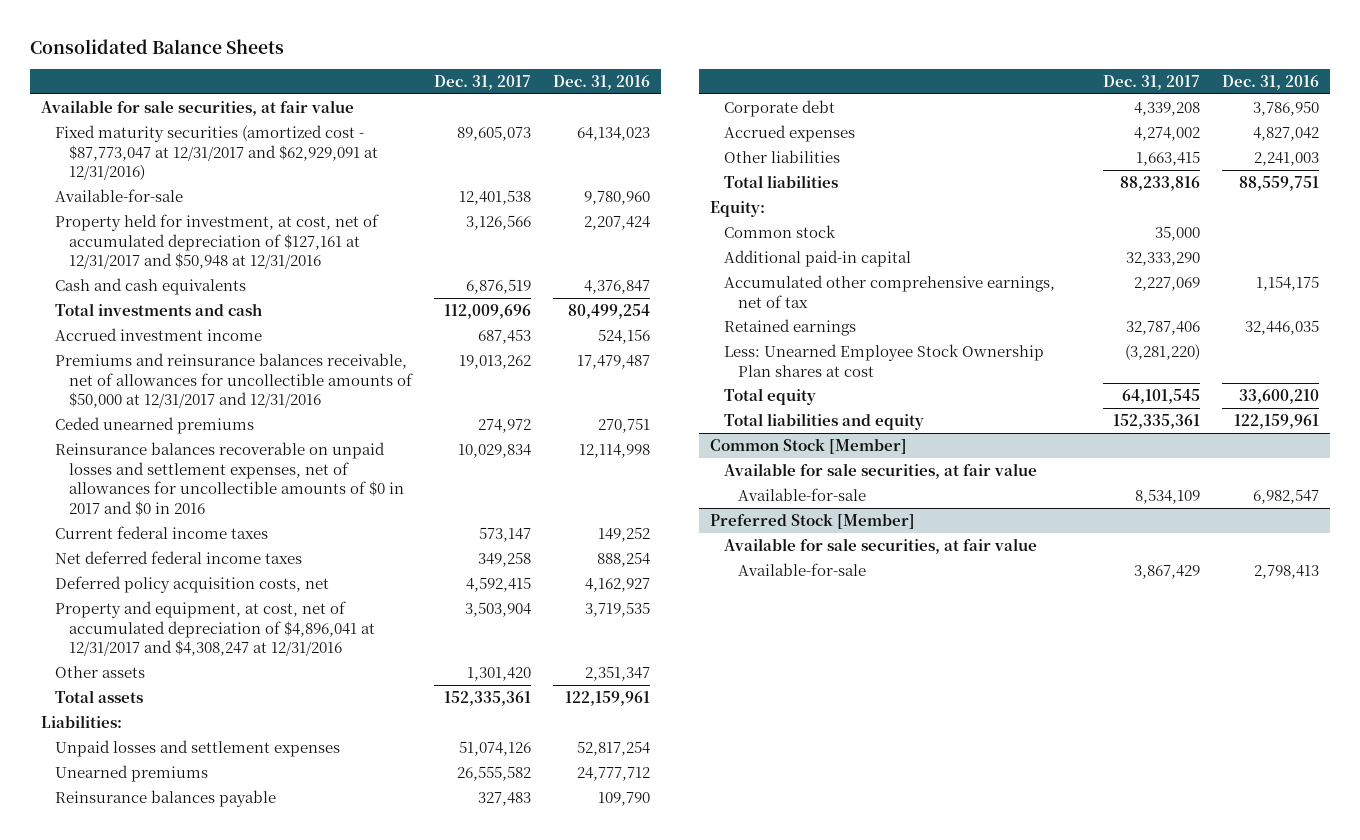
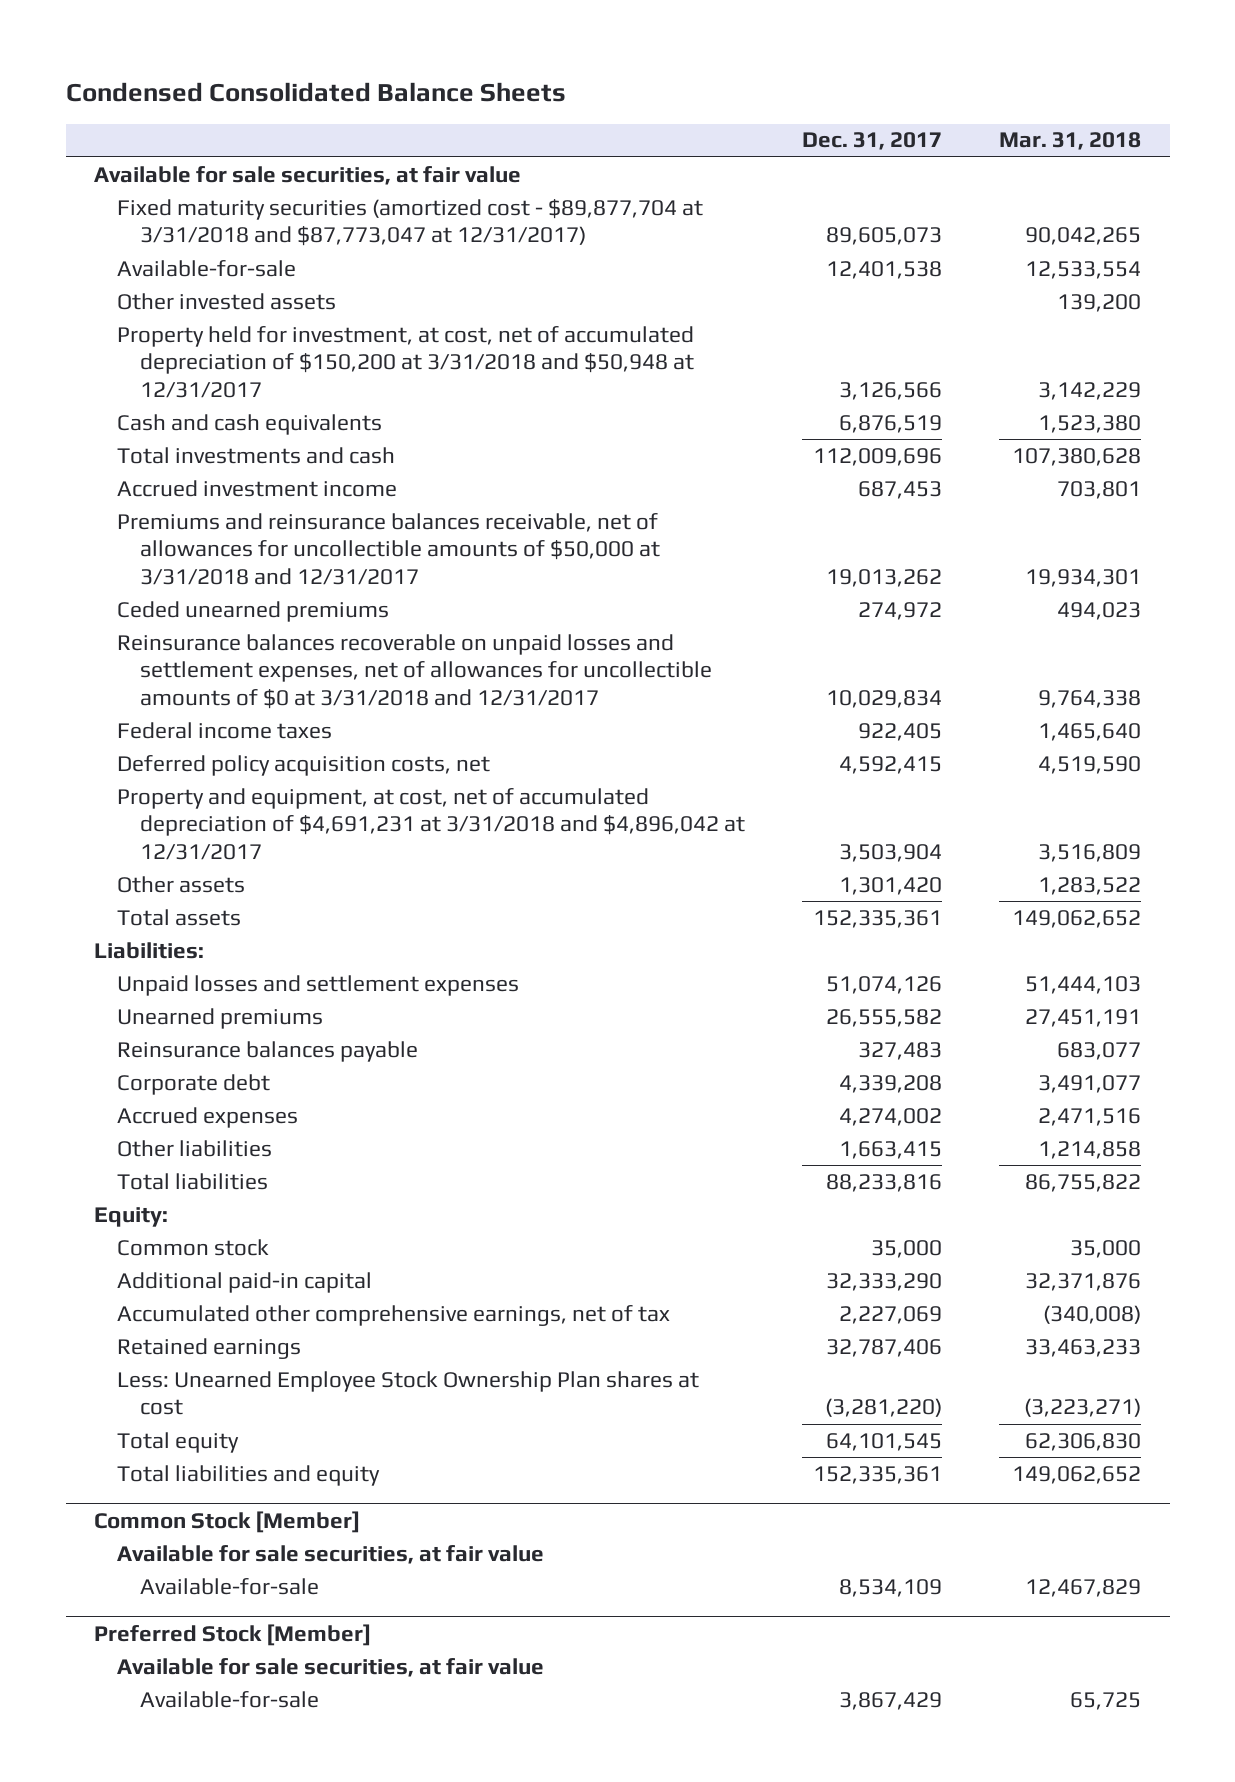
[30,38,285,54] Consolidated Balance Sheets -> [65,81,566,102] Condensed Consolidated Balance Sheets
[553,74,651,90] Dec. 31, 2016 -> none
none -> [999,132,1142,151] Mar. 31, 2018
[55,124,379,181] Fixed maturity securities (amortized cost - $87,773,047 at 12/31/2017 and $62,929,091 at 12/31/2016) -> [117,198,704,247] Fixed maturity securities (amortized cost - $89,877,704 at 3/31/2018 and $87,773,047 at 12/31/2017)
none -> [117,292,337,310] Other invested assets
[55,213,380,270] Property held for investment, at cost, net of accumulated depreciation of $127,161 at 12/31/2017 and $50,948 at 12/31/2016 -> [117,325,695,399] Property held for investment, at cost, net of accumulated depreciation of $150,200 at 3/31/2018 and $50,948 at 12/31/2017
[55,352,414,409] Premiums and reinsurance balances receivable, net of allowances for uncollectible amounts of $50,000 at 12/31/2017 and 12/31/2016 -> [117,512,661,586] Premiums and reinsurance balances receivable, net of allowances for uncollectible amounts of $50,000 at 3/31/2018 and 12/31/2017
[55,550,303,564] Net deferred federal income taxes -> none
[55,441,405,516] Reinsurance balances recoverable on unpaid losses and settlement expenses, net of allowances for uncollectible amounts of $0 in 2017 and $0 in 2016 -> [117,633,713,710] Reinsurance balances recoverable on unpaid losses and settlement expenses, net of allowances for uncollectible amounts of $0 at 3/31/2018 and 12/31/2017
[55,525,269,539] Current federal income taxes -> [117,721,333,739] Federal income taxes
[479,526,532,542] 573,147 -> [858,722,943,741] 922,405
[55,600,376,657] Property and equipment, at cost, net of accumulated depreciation of $4,896,041 at 12/31/2017 and $4,308,247 at 12/31/2016 -> [117,787,746,861] Property and equipment, at cost, net of accumulated depreciation of $4,691,231 at 3/31/2018 and $4,896,042 at 12/31/2017

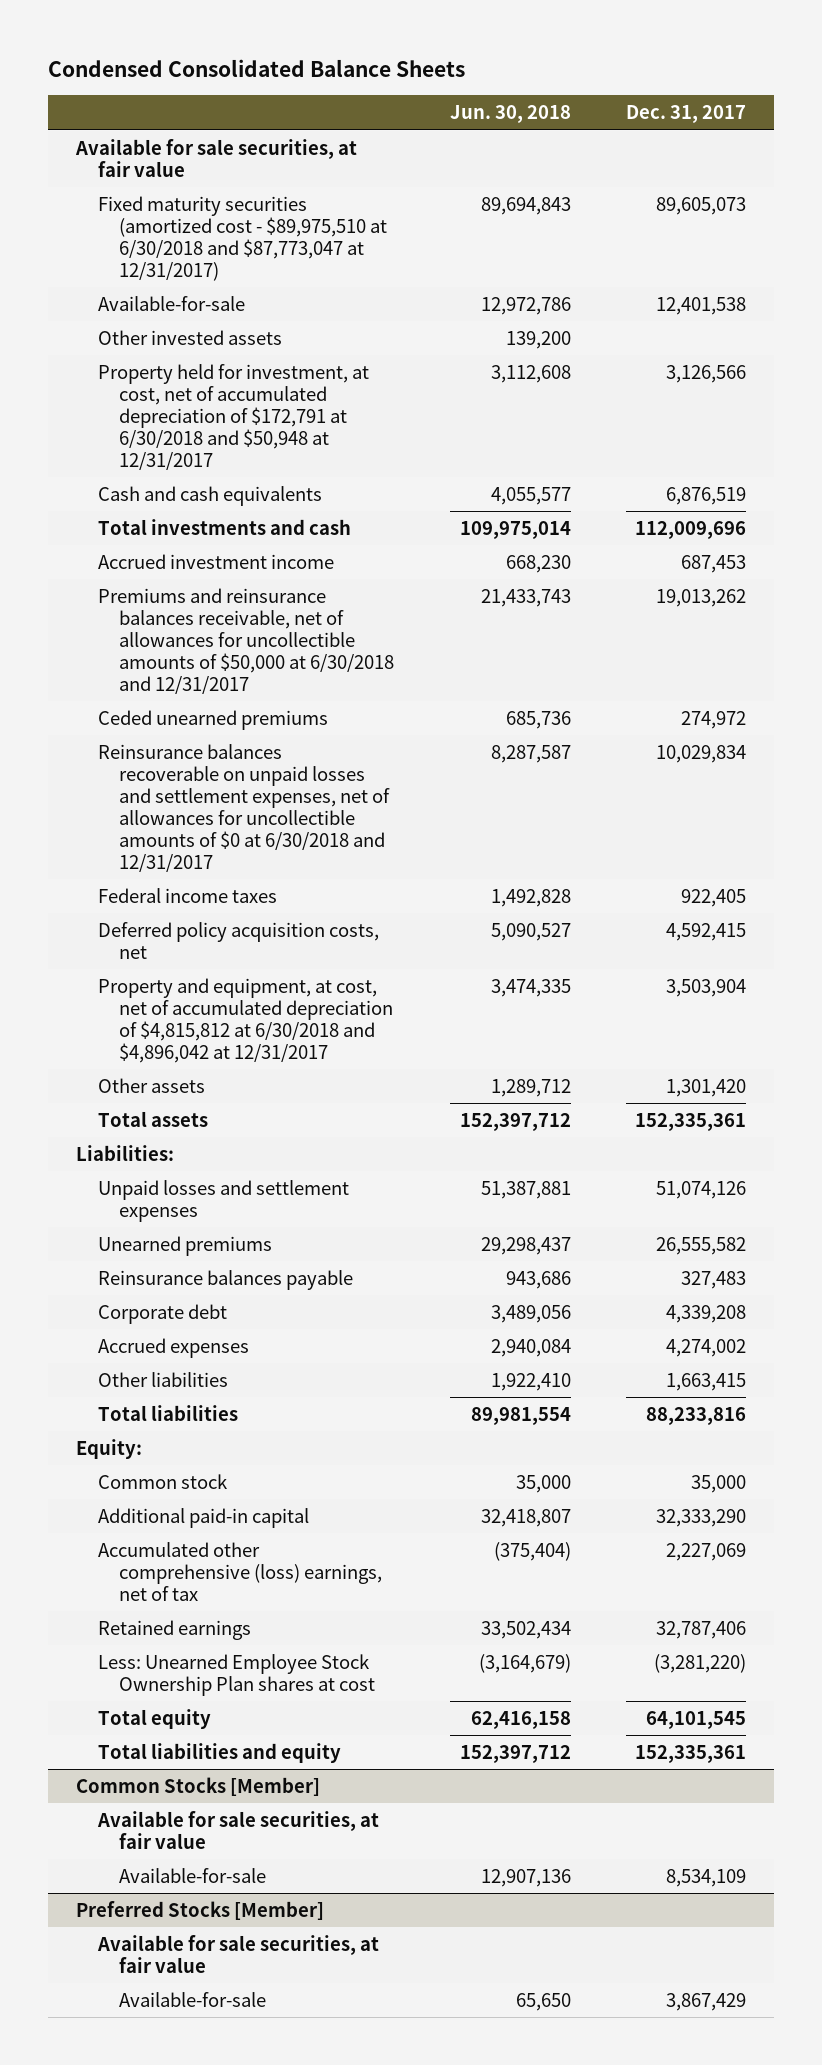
[999,132,1142,151] Mar. 31, 2018 -> none
none -> [449,105,571,124] Jun. 30, 2018
[117,198,704,247] Fixed maturity securities (amortized cost - $89,877,704 at 3/31/2018 and $87,773,047 at 12/31/2017) -> [97,195,388,281] Fixed maturity securities (amortized cost - $89,975,510 at 6/30/2018 and $87,773,047 at 12/31/2017)
[117,325,695,399] Property held for investment, at cost, net of accumulated depreciation of $150,200 at 3/31/2018 and $50,948 at 12/31/2017 -> [97,363,369,470] Property held for investment, at cost, net of accumulated depreciation of $172,791 at 6/30/2018 and $50,948 at 12/31/2017
[117,512,661,586] Premiums and reinsurance balances receivable, net of allowances for uncollectible amounts of $50,000 at 3/31/2018 and 12/31/2017 -> [97,587,395,694] Premiums and reinsurance balances receivable, net of allowances for uncollectible amounts of $50,000 at 6/30/2018 and 12/31/2017
[117,633,713,710] Reinsurance balances recoverable on unpaid losses and settlement expenses, net of allowances for uncollectible amounts of $0 at 3/31/2018 and 12/31/2017 -> [97,743,391,872] Reinsurance balances recoverable on unpaid losses and settlement expenses, net of allowances for uncollectible amounts of $0 at 6/30/2018 and 12/31/2017
[117,787,746,861] Property and equipment, at cost, net of accumulated depreciation of $4,691,231 at 3/31/2018 and $4,896,042 at 12/31/2017 -> [97,977,394,1063] Property and equipment, at cost, net of accumulated depreciation of $4,815,812 at 6/30/2018 and $4,896,042 at 12/31/2017
[117,1304,671,1326] Accumulated other comprehensive earnings, net of tax -> [97,1541,383,1601] Accumulated other comprehensive (loss) earnings, net of tax
[94,1510,361,1533] Common Stock [Member] -> [75,1776,320,1796] Common Stocks [Member]
[94,1623,372,1646] Preferred Stock [Member] -> [75,1900,324,1920] Preferred Stocks [Member]

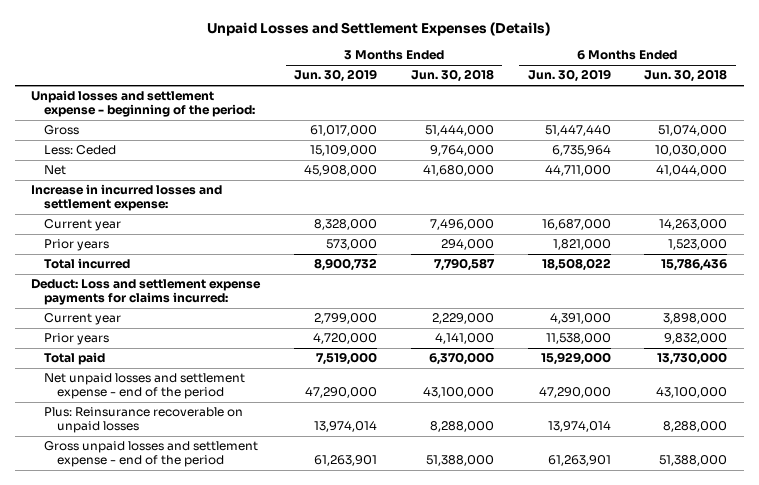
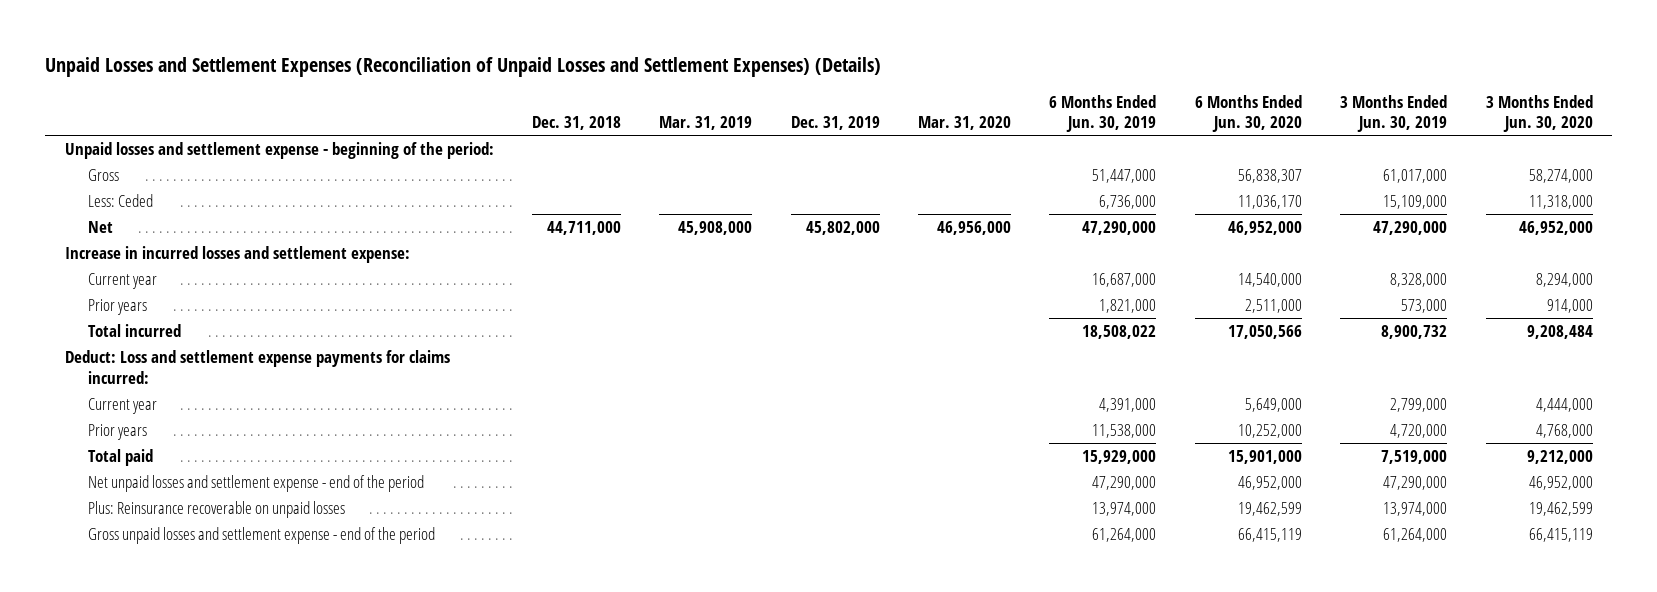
[207,22,551,37] Unpaid Losses and Settlement Expenses (Details) -> [45,56,882,77] Unpaid Losses and Settlement Expenses (Reconciliation of Unpaid Losses and Settlement Expenses) (Details)
[410,69,494,83] Jun. 30, 2018 -> none
[644,69,728,83] Jun. 30, 2018 -> none
none -> [531,116,621,131] Dec. 31, 2018
none -> [659,116,753,131] Mar. 31, 2019
none -> [790,116,880,131] Dec. 31, 2019
none -> [918,116,1012,131] Mar. 31, 2020
none -> [1194,94,1302,133] 6 Months Ended Jun. 30, 2020
none -> [1485,94,1593,133] 3 Months Ended Jun. 30, 2020
[544,125,611,137] 51,447,440 -> [1092,169,1157,184] 51,447,000
[551,145,611,157] 6,735,964 -> [1099,195,1157,210] 6,736,000
[304,165,378,177] 45,908,000 -> [1373,221,1448,236] 47,290,000
[544,165,611,177] 44,711,000 -> [1082,221,1157,236] 47,290,000
[314,421,378,433] 13,974,014 -> [1383,502,1448,517] 13,974,000
[547,421,611,433] 13,974,014 -> [1092,502,1157,517] 13,974,000
[314,455,378,467] 61,263,901 -> [1383,528,1448,543] 61,264,000
[547,455,611,467] 61,263,901 -> [1092,528,1157,543] 61,264,000

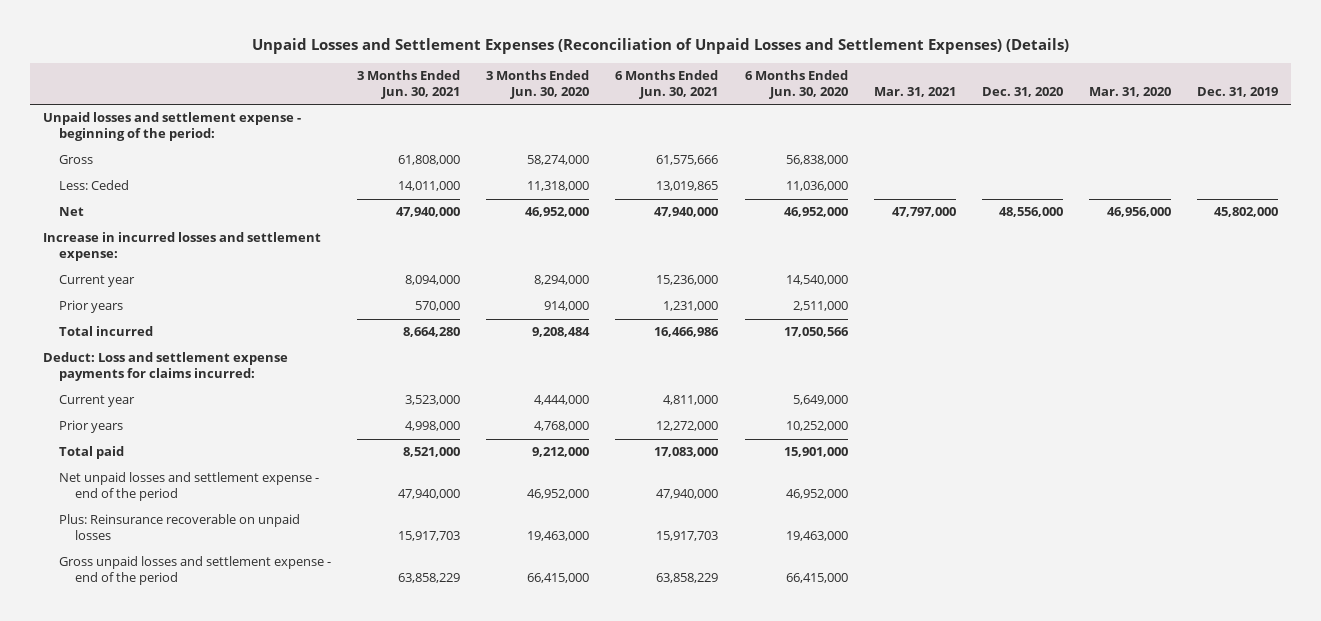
[531,116,621,131] Dec. 31, 2018 -> none
[659,116,753,131] Mar. 31, 2019 -> none
[1049,94,1157,133] 6 Months Ended Jun. 30, 2019 -> none
[1340,94,1448,133] 3 Months Ended Jun. 30, 2019 -> none
none -> [357,69,461,100] 3 Months Ended Jun. 30, 2021
none -> [615,69,719,100] 6 Months Ended Jun. 30, 2021
none -> [873,87,956,98] Mar. 31, 2021
none -> [981,87,1063,98] Dec. 31, 2020
[1237,169,1302,184] 56,838,307 -> [785,155,848,166] 56,838,000
[1237,195,1302,210] 11,036,170 -> [785,181,848,192] 11,036,000
[1237,502,1302,517] 19,462,599 -> [785,531,848,542] 19,463,000
[1528,502,1593,517] 19,462,599 -> [527,531,590,542] 19,463,000
[1237,528,1302,543] 66,415,119 -> [785,573,848,584] 66,415,000
[1528,528,1593,543] 66,415,119 -> [527,573,590,584] 66,415,000

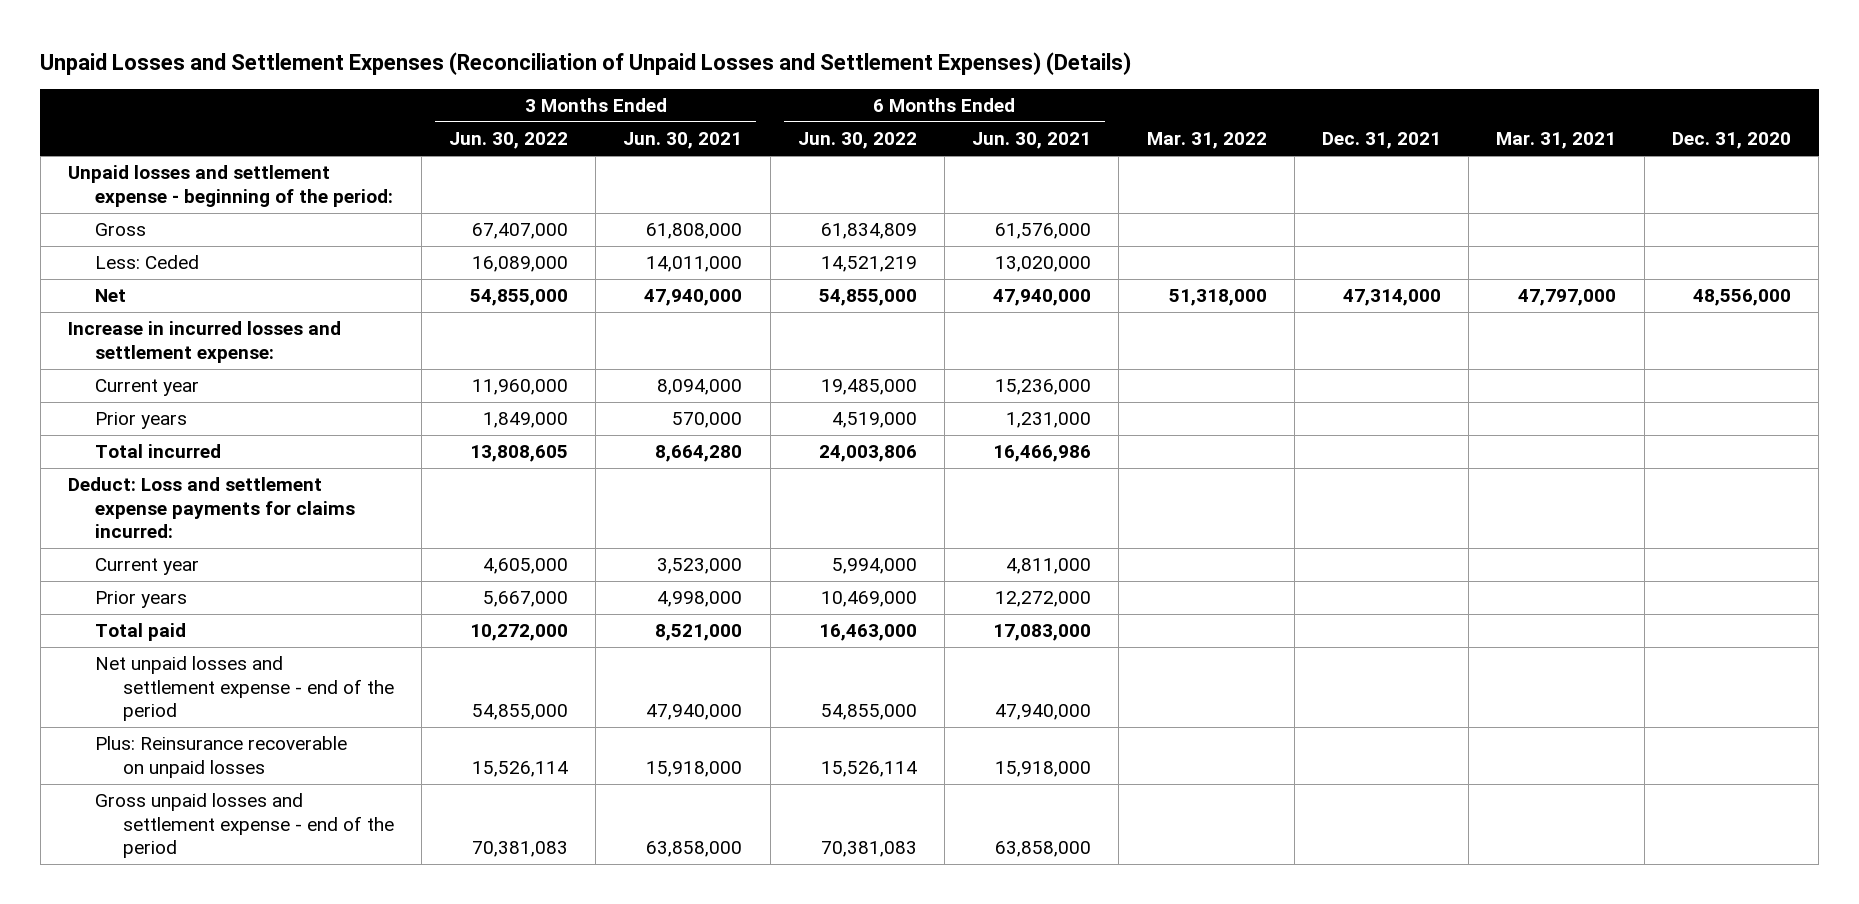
[486,69,590,100] 3 Months Ended Jun. 30, 2020 -> none
[744,69,848,100] 6 Months Ended Jun. 30, 2020 -> none
[1089,87,1172,98] Mar. 31, 2020 -> none
[1197,87,1279,98] Dec. 31, 2019 -> none
none -> [448,132,568,150] Jun. 30, 2022
none -> [797,132,917,150] Jun. 30, 2022
none -> [1146,132,1267,150] Mar. 31, 2022
none -> [1322,132,1442,150] Dec. 31, 2021
[656,155,719,166] 61,575,666 -> [995,223,1092,240] 61,576,000
[656,181,719,192] 13,019,865 -> [995,256,1092,273] 13,020,000
[398,531,461,542] 15,917,703 -> [646,760,743,777] 15,918,000
[656,531,719,542] 15,917,703 -> [995,760,1092,777] 15,918,000
[398,573,461,584] 63,858,229 -> [646,841,743,858] 63,858,000
[656,573,719,584] 63,858,229 -> [995,841,1092,858] 63,858,000

